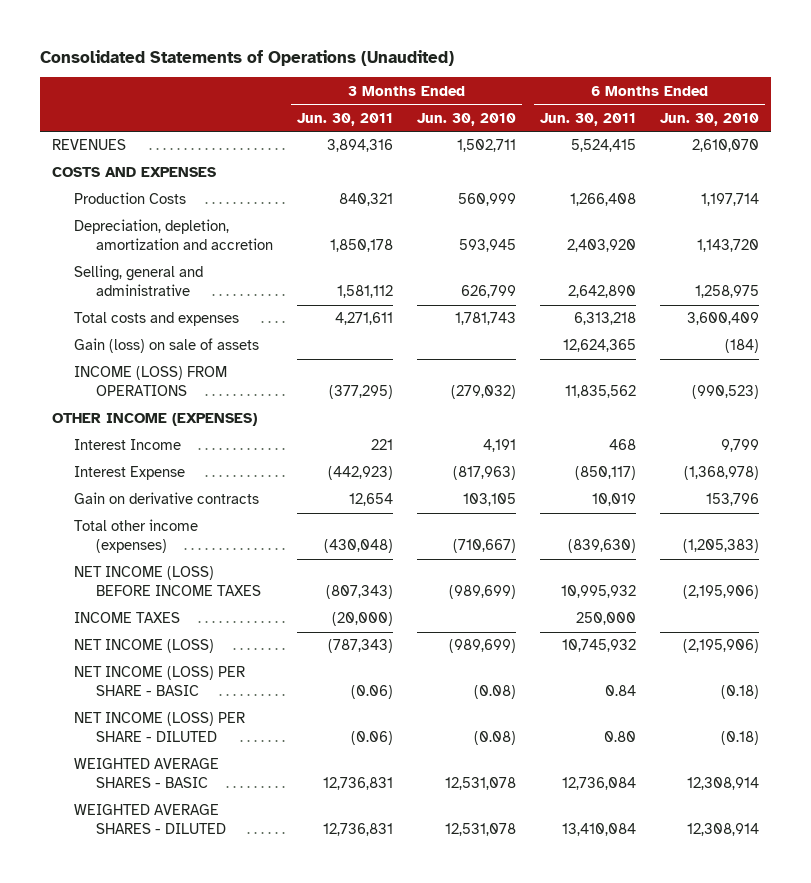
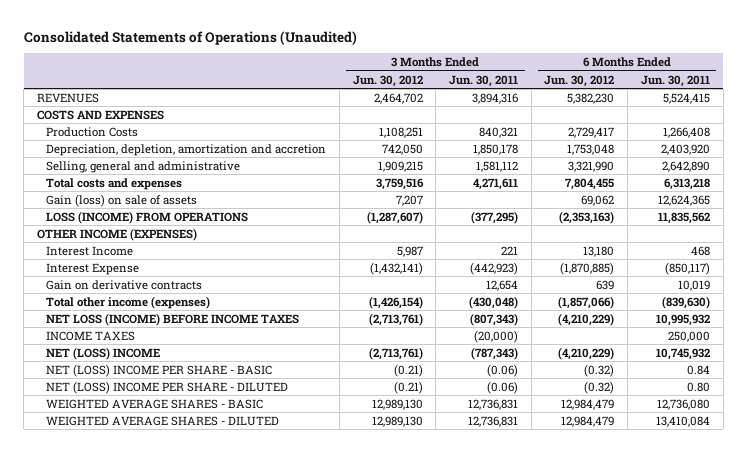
[417,112,517,126] Jun. 30, 2010 -> none
[660,112,760,126] Jun. 30, 2010 -> none
none -> [352,74,423,87] Jun. 30, 2012
none -> [544,74,615,87] Jun. 30, 2012
[74,366,228,397] INCOME (LOSS) FROM OPERATIONS -> [46,210,249,224] LOSS (INCOME) FROM OPERATIONS
[74,566,261,597] NET INCOME (LOSS) BEFORE INCOME TAXES -> [46,312,300,326] NET LOSS (INCOME) BEFORE INCOME TAXES
[74,639,215,654] NET INCOME (LOSS) -> [46,346,161,360] NET (LOSS) INCOME
[74,666,246,697] NET INCOME (LOSS) PER SHARE - BASIC -> [46,363,273,377] NET (LOSS) INCOME PER SHARE - BASIC
[74,712,246,743] NET INCOME (LOSS) PER SHARE - DILUTED -> [46,380,289,394] NET (LOSS) INCOME PER SHARE - DILUTED
[562,777,637,791] 12,736,084 -> [656,398,710,410] 12,736,080

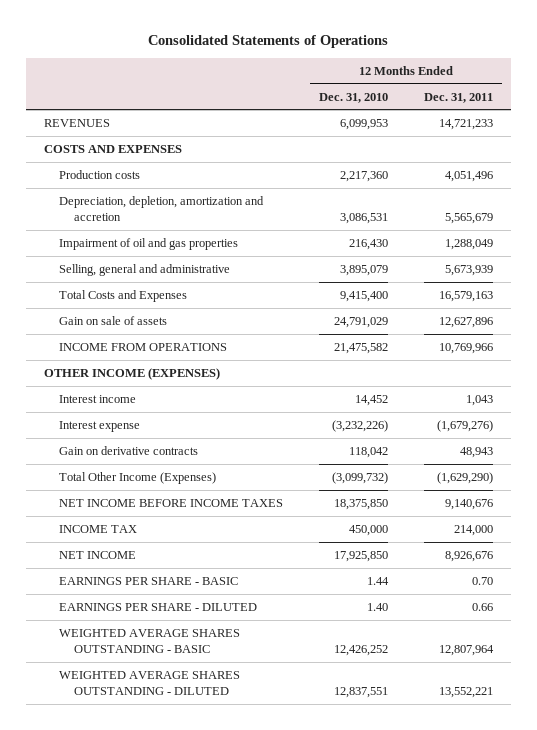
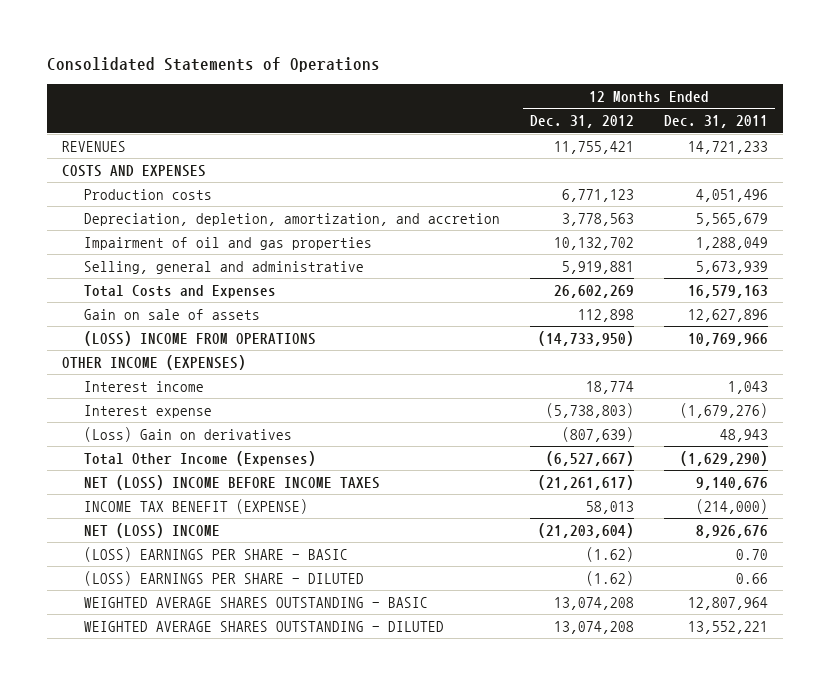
[319,92,389,103] Dec. 31, 2010 -> none
none -> [530,115,635,129] Dec. 31, 2012
[59,195,265,222] Depreciation, depletion, amortization and accretion -> [84,212,501,226] Depreciation, depletion, amortization, and accretion
[59,342,228,351] INCOME FROM OPERATIONS -> [84,330,317,346] (LOSS) INCOME FROM OPERATIONS
[59,445,199,455] Gain on derivative contracts -> [84,426,293,442] (Loss) Gain on derivatives
[59,498,284,507] NET INCOME BEFORE INCOME TAXES -> [84,474,381,490] NET (LOSS) INCOME BEFORE INCOME TAXES
[59,524,138,533] INCOME TAX -> [84,498,309,514] INCOME TAX BENEFIT (EXPENSE)
[453,524,493,536] 214,000 -> [695,498,768,514] (214,000)
[59,550,137,559] NET INCOME -> [84,522,221,538] NET (LOSS) INCOME
[59,576,239,585] EARNINGS PER SHARE - BASIC -> [84,546,349,562] (LOSS) EARNINGS PER SHARE - BASIC
[59,602,258,611] EARNINGS PER SHARE - DILUTED -> [84,570,365,586] (LOSS) EARNINGS PER SHARE - DILUTED

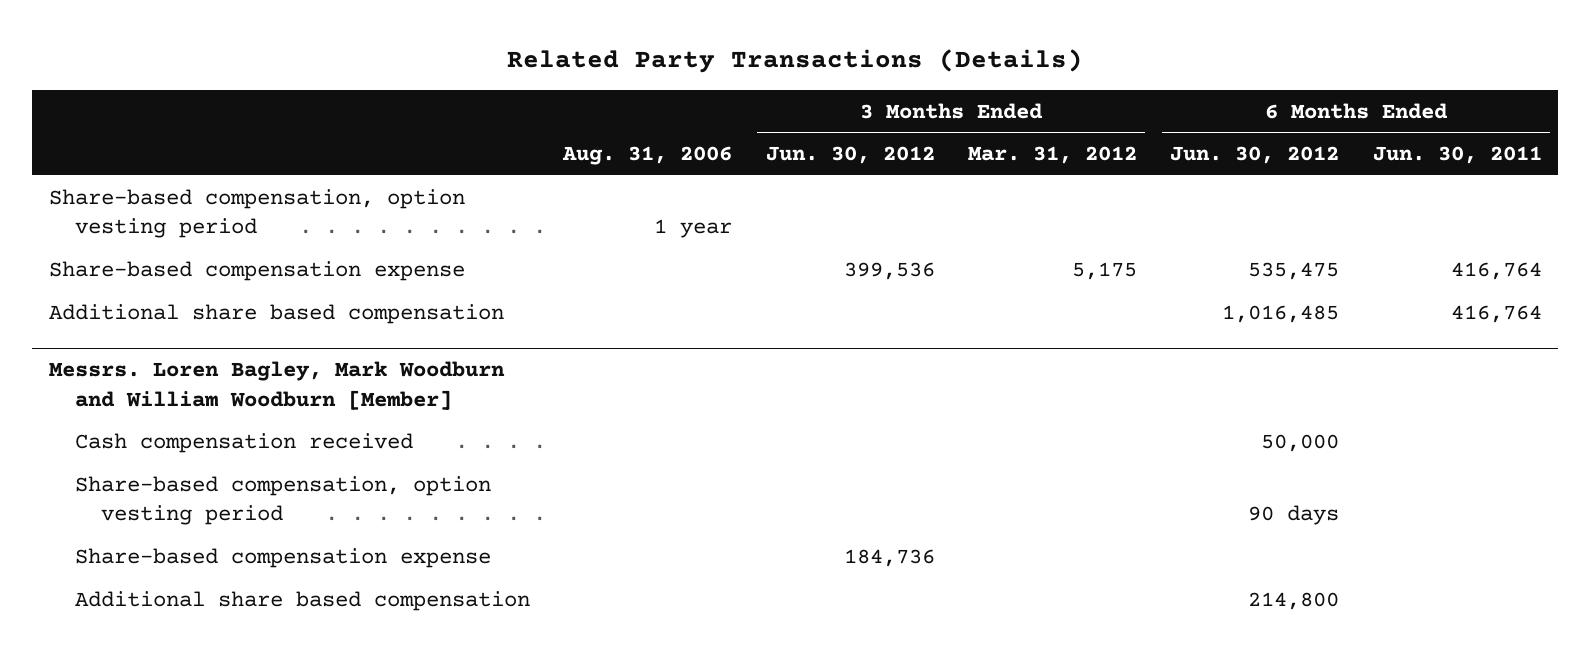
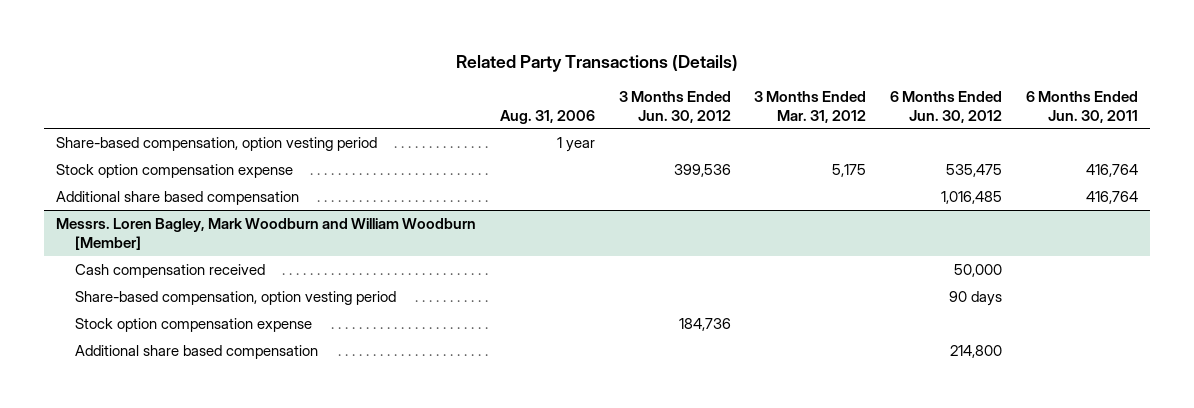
[48,260,465,281] Share-based compensation expense -> [56,163,294,178] Stock option compensation expense
[74,547,491,568] Share-based compensation expense -> [75,317,313,332] Stock option compensation expense

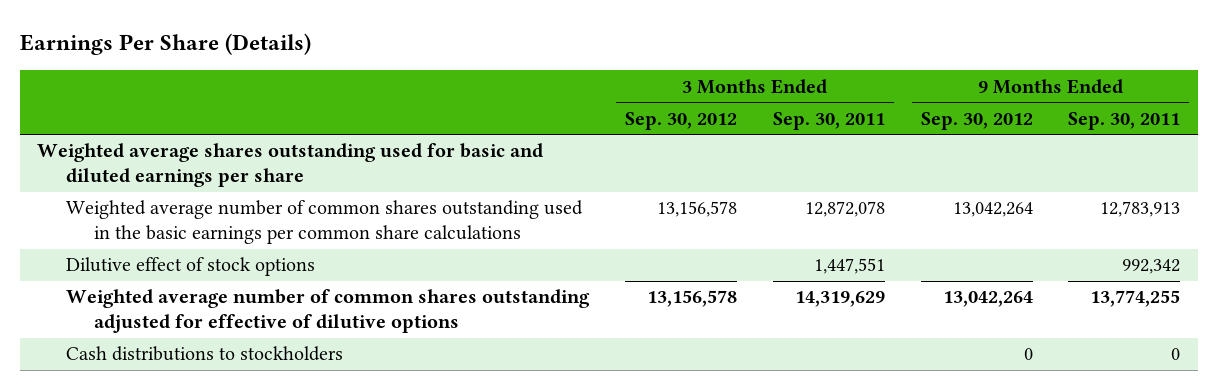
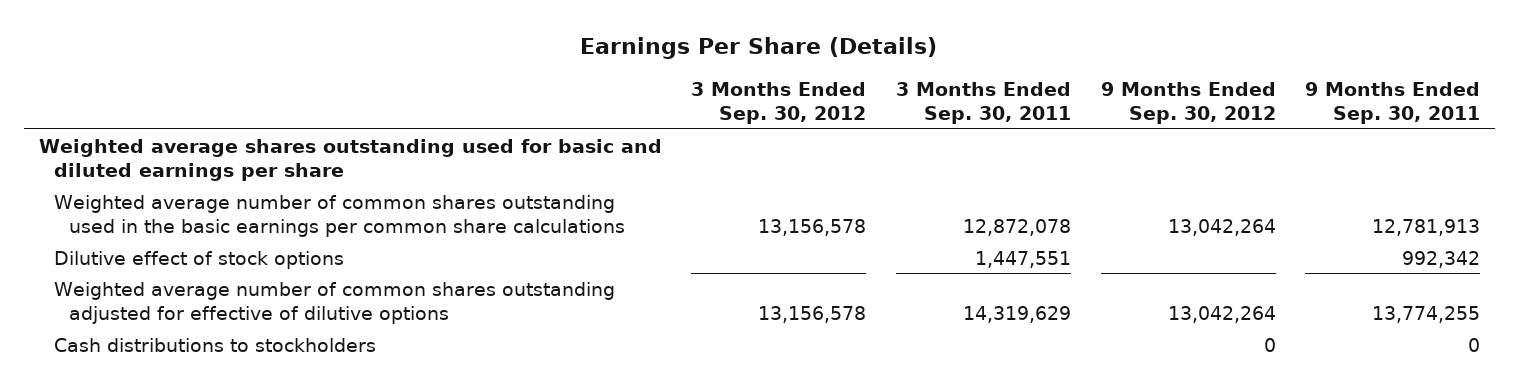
[1100,201,1181,218] 12,783,913 -> [1372,219,1481,237] 12,781,913

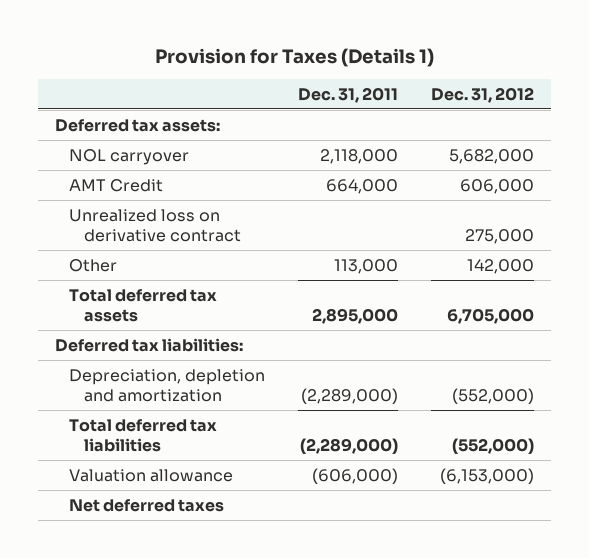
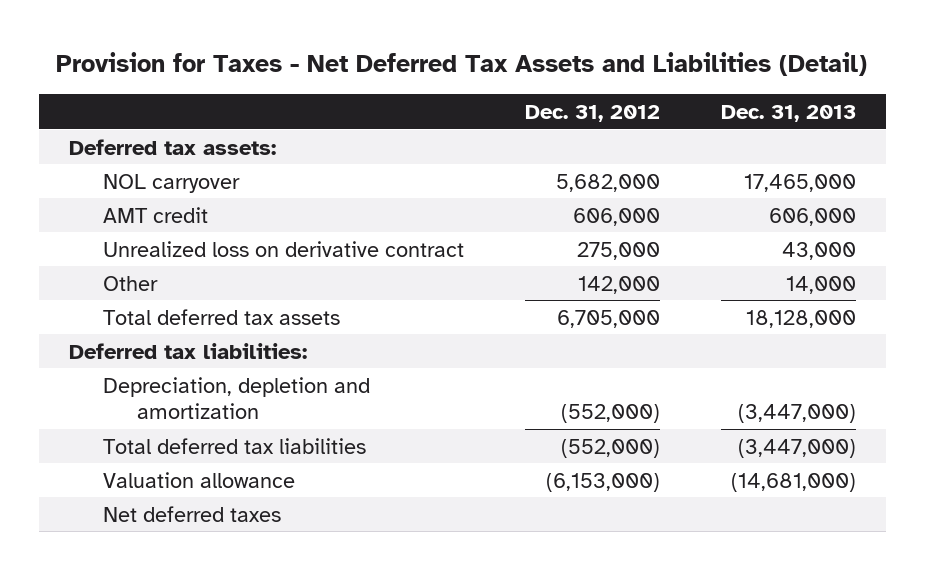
[154,47,434,67] Provision for Taxes (Details 1) -> [56,52,868,77] Provision for Taxes - Net Deferred Tax Assets and Liabilities (Detail)
[298,86,399,103] Dec. 31, 2011 -> none
none -> [720,104,856,122] Dec. 31, 2013
[69,178,164,192] AMT Credit -> [102,206,208,223] AMT credit

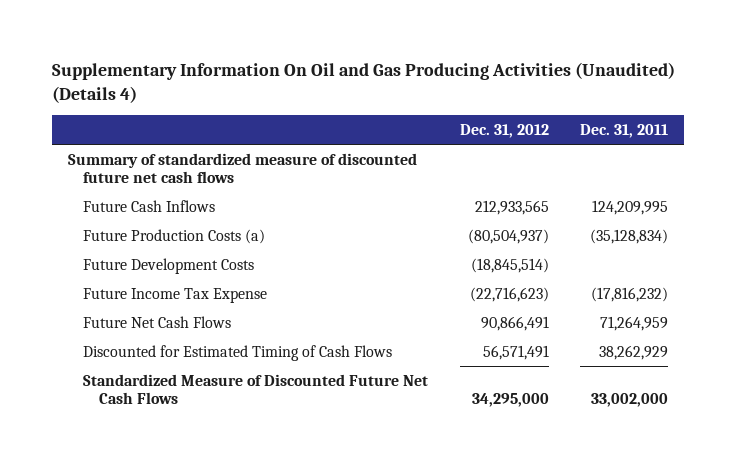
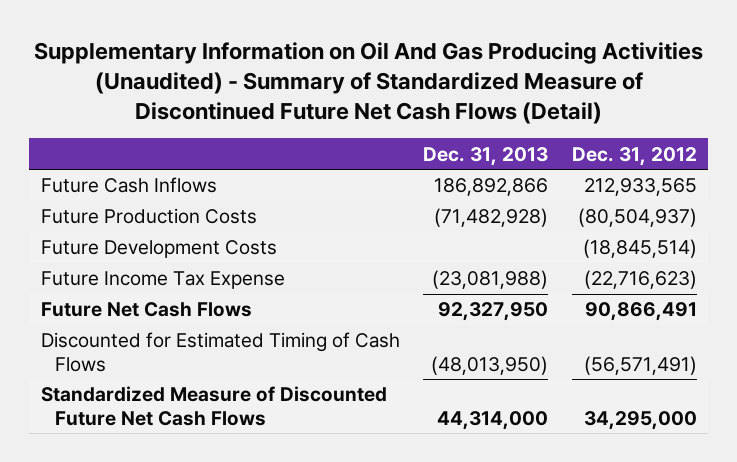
[52,62,676,103] Supplementary Information On Oil and Gas Producing Activities (Unaudited) (Details 4) -> [33,41,703,125] Supplementary Information on Oil And Gas Producing Activities (Unaudited) - Summary of Standardized Measure of Discontinued Future Net Cash Flows (Detail)
[580,123,669,138] Dec. 31, 2011 -> none
none -> [423,146,549,166] Dec. 31, 2013
[68,152,418,183] Summary of standardized measure of discounted future net cash flows -> none
[83,228,266,244] Future Production Costs (a) -> [40,208,257,225] Future Production Costs
[482,344,549,360] 56,571,491 -> [583,355,697,375] (56,571,491)

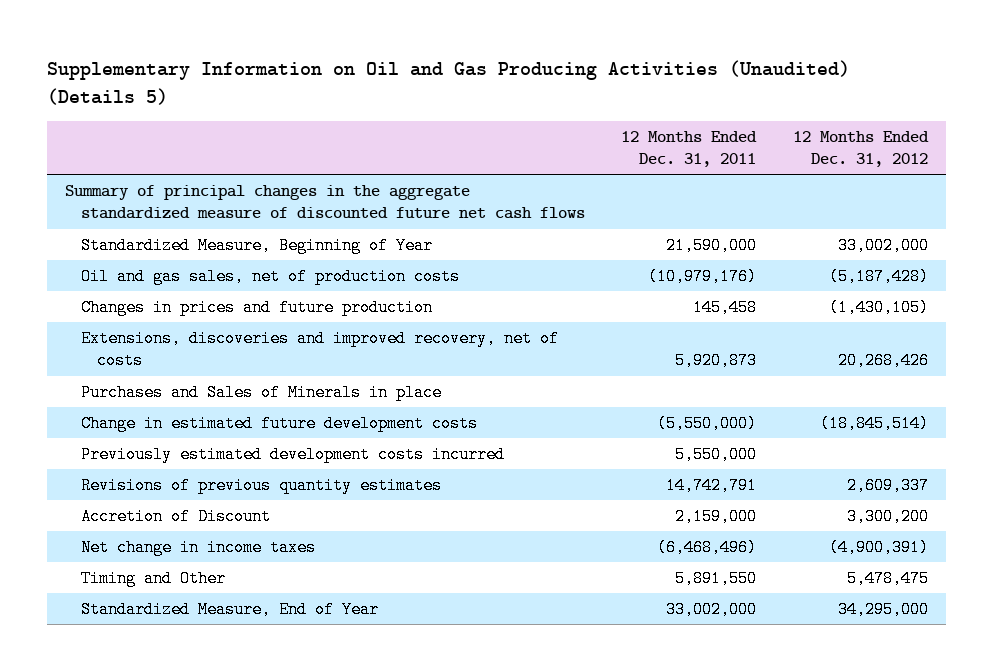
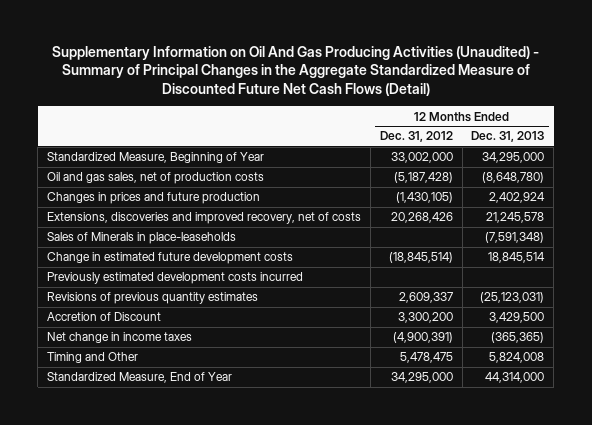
[47,59,851,105] Supplementary Information on Oil and Gas Producing Activities (Unaudited) (Details 5) -> [51,45,539,97] Supplementary Information on Oil And Gas Producing Activities (Unaudited) - Summary of Principal Changes in the Aggregate Standardized Measure of Discounted Future Net Cash Flows (Detail)
[621,130,758,168] 12 Months Ended Dec. 31, 2011 -> none
none -> [471,131,545,143] Dec. 31, 2013
[65,185,586,220] Summary of principal changes in the aggregate standardized measure of discounted future net cash flows -> none
[81,384,443,402] Purchases and Sales of Minerals in place -> [47,232,237,245] Sales of Minerals in place-leaseholds

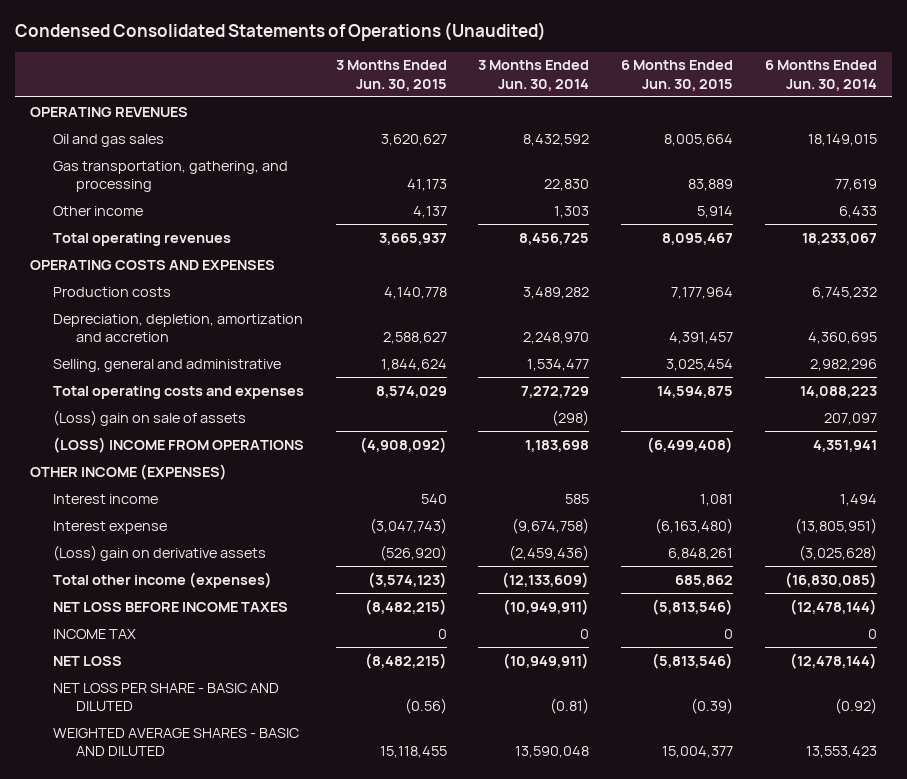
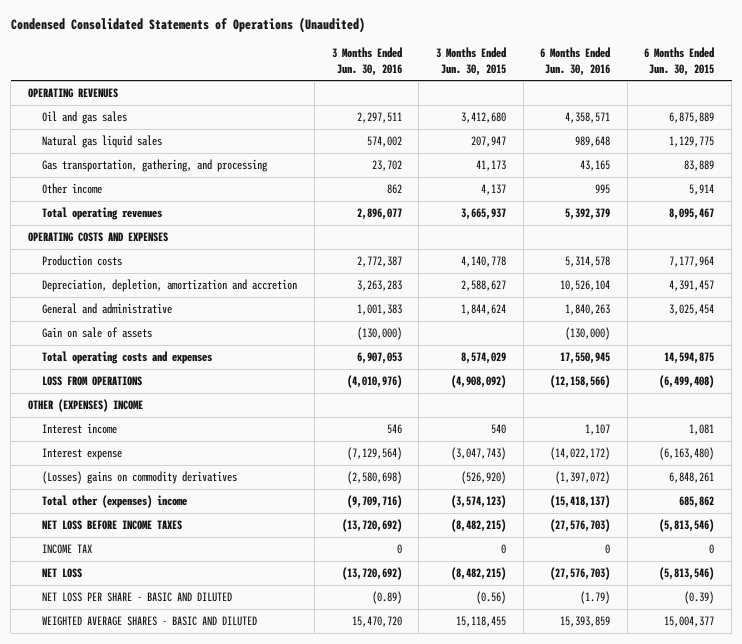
[478,60,590,91] 3 Months Ended Jun. 30, 2014 -> none
[764,60,877,91] 6 Months Ended Jun. 30, 2014 -> none
none -> [331,47,402,76] 3 Months Ended Jun. 30, 2016
none -> [540,47,611,76] 6 Months Ended Jun. 30, 2016
[380,133,447,146] 3,620,627 -> [460,112,506,124] 3,412,680
[663,133,733,146] 8,005,664 -> [669,112,715,124] 6,875,889
none -> [42,135,163,149] Natural gas liquid sales
[53,358,282,372] Selling, general and administrative -> [42,303,173,315] General and administrative
none -> [42,327,153,339] Gain on sale of assets
[53,409,247,426] (Loss) gain on sale of assets -> none
[53,436,305,453] (LOSS) INCOME FROM OPERATIONS -> [42,376,143,387] LOSS FROM OPERATIONS
[30,463,228,480] OTHER INCOME (EXPENSES) -> [27,399,143,413] OTHER (EXPENSES) INCOME
[53,544,267,561] (Loss) gain on derivative assets -> [42,471,238,485] (Losses) gains on commodity derivatives
[53,571,273,588] Total other income (expenses) -> [42,495,188,509] Total other (expenses) income

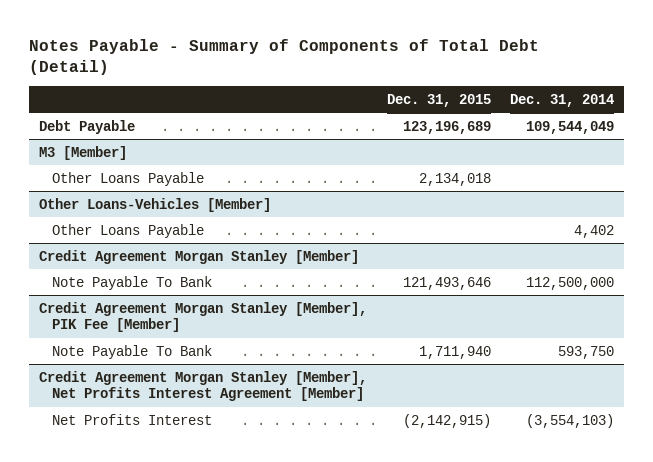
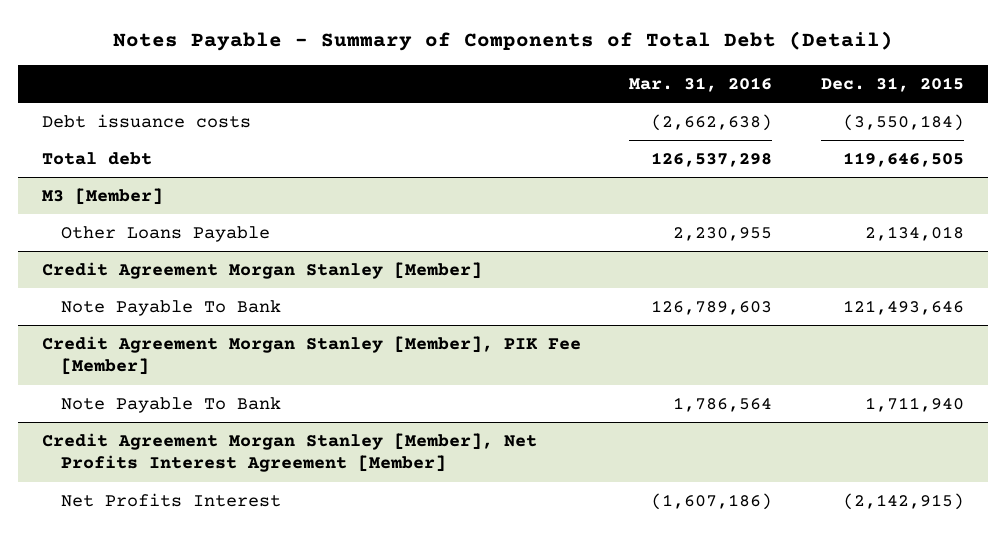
[510,93,615,107] Dec. 31, 2014 -> none
none -> [629,76,773,92] Mar. 31, 2016
none -> [42,113,252,128] Debt issuance costs
[39,119,136,134] Debt Payable -> [42,151,153,165] Total debt
[402,120,491,134] 123,196,689 -> [842,151,964,167] 119,646,505
[39,197,272,212] Other Loans-Vehicles [Member] -> none
[51,223,204,238] Other Loans Payable -> none

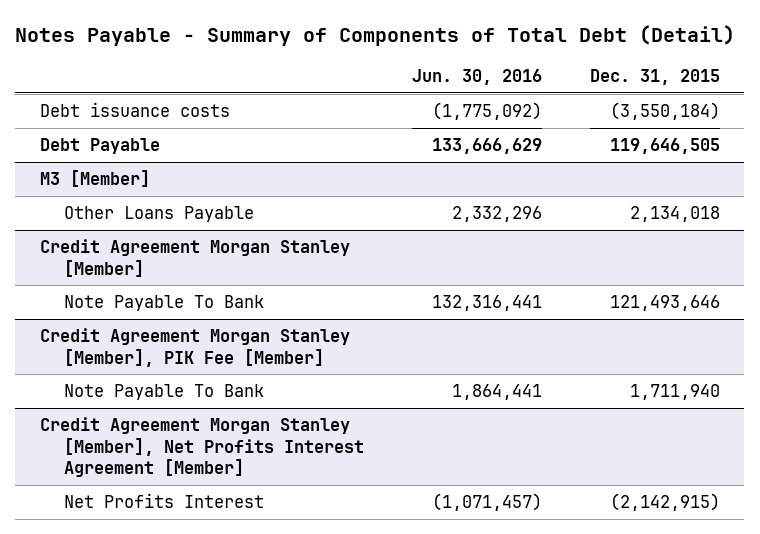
[629,76,773,92] Mar. 31, 2016 -> none
none -> [411,69,542,86] Jun. 30, 2016
[42,151,153,165] Total debt -> [39,138,160,155] Debt Payable

